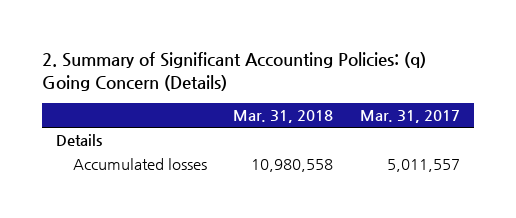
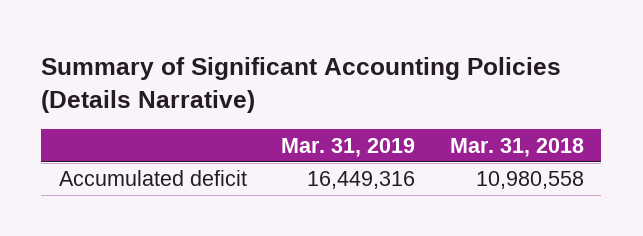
[42,52,427,92] 2. Summary of Significant Accounting Policies: (q) Going Concern (Details) -> [41,56,562,113] Summary of Significant Accounting Policies (Details Narrative)
[360,110,461,124] Mar. 31, 2017 -> none
none -> [281,137,416,157] Mar. 31, 2019
[55,134,102,147] Details -> none
[72,158,207,171] Accumulated losses -> [58,170,247,187] Accumulated deficit

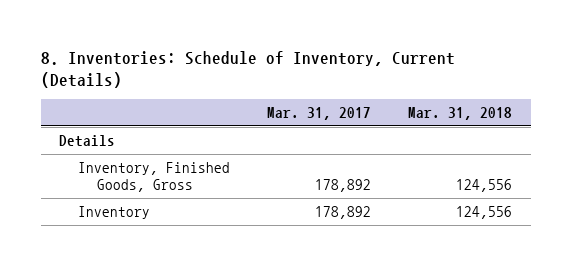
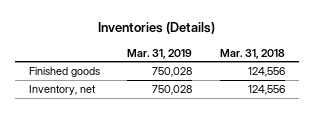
[40,50,455,88] 8. Inventories: Schedule of Inventory, Current (Details) -> [97,22,215,35] Inventories (Details)
[267,107,372,121] Mar. 31, 2017 -> none
none -> [127,48,193,59] Mar. 31, 2019
[59,134,116,147] Details -> none
[78,161,231,193] Inventory, Finished Goods, Gross -> [28,67,100,78] Finished goods
[78,205,151,219] Inventory -> [28,85,96,96] Inventory, net

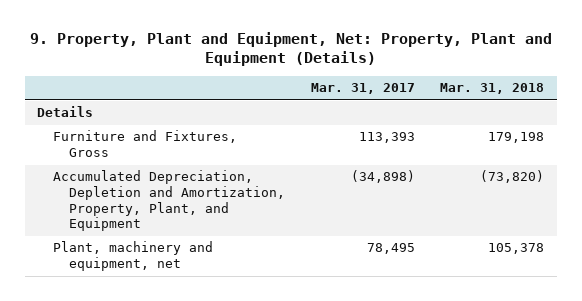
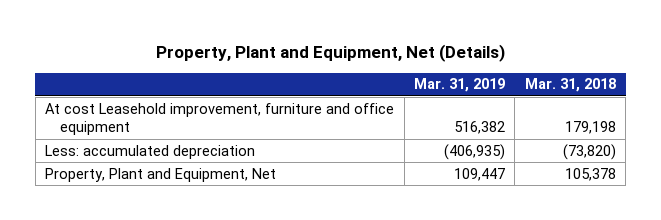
[29,31,552,67] 9. Property, Plant and Equipment, Net: Property, Plant and Equipment (Details) -> [155,44,505,63] Property, Plant and Equipment, Net (Details)
[310,83,415,95] Mar. 31, 2017 -> none
none -> [414,78,506,93] Mar. 31, 2019
[37,106,94,118] Details -> none
[53,130,238,158] Furniture and Fixtures, Gross -> [45,102,395,136] At cost Leasehold improvement, furniture and office equipment
[53,170,285,232] Accumulated Depreciation, Depletion and Amortization, Property, Plant, and Equipment -> [45,144,256,159] Less: accumulated depreciation
[53,241,214,272] Plant, machinery and equipment, net -> [45,167,277,182] Property, Plant and Equipment, Net

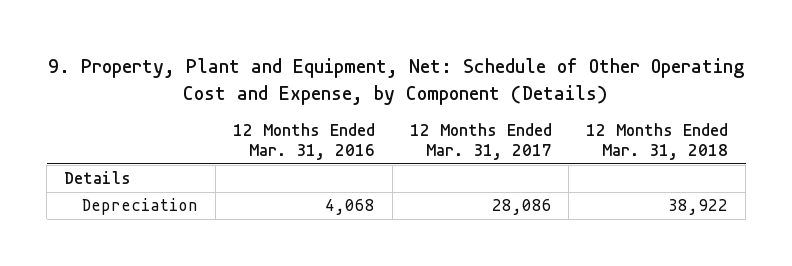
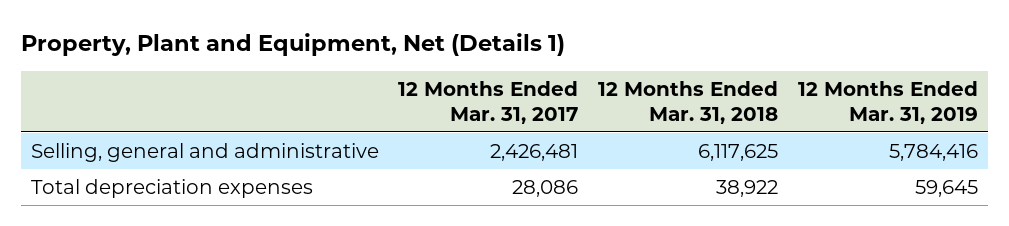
[48,58,745,105] 9. Property, Plant and Equipment, Net: Schedule of Other Operating Cost and Expense, by Component (Details) -> [20,33,565,57] Property, Plant and Equipment, Net (Details 1)
[232,122,375,161] 12 Months Ended Mar. 31, 2016 -> none
none -> [797,80,978,124] 12 Months Ended Mar. 31, 2019
[64,171,132,185] Details -> none
none -> [30,142,379,162] Selling, general and administrative
[82,198,199,216] Depreciation -> [30,178,313,198] Total depreciation expenses

